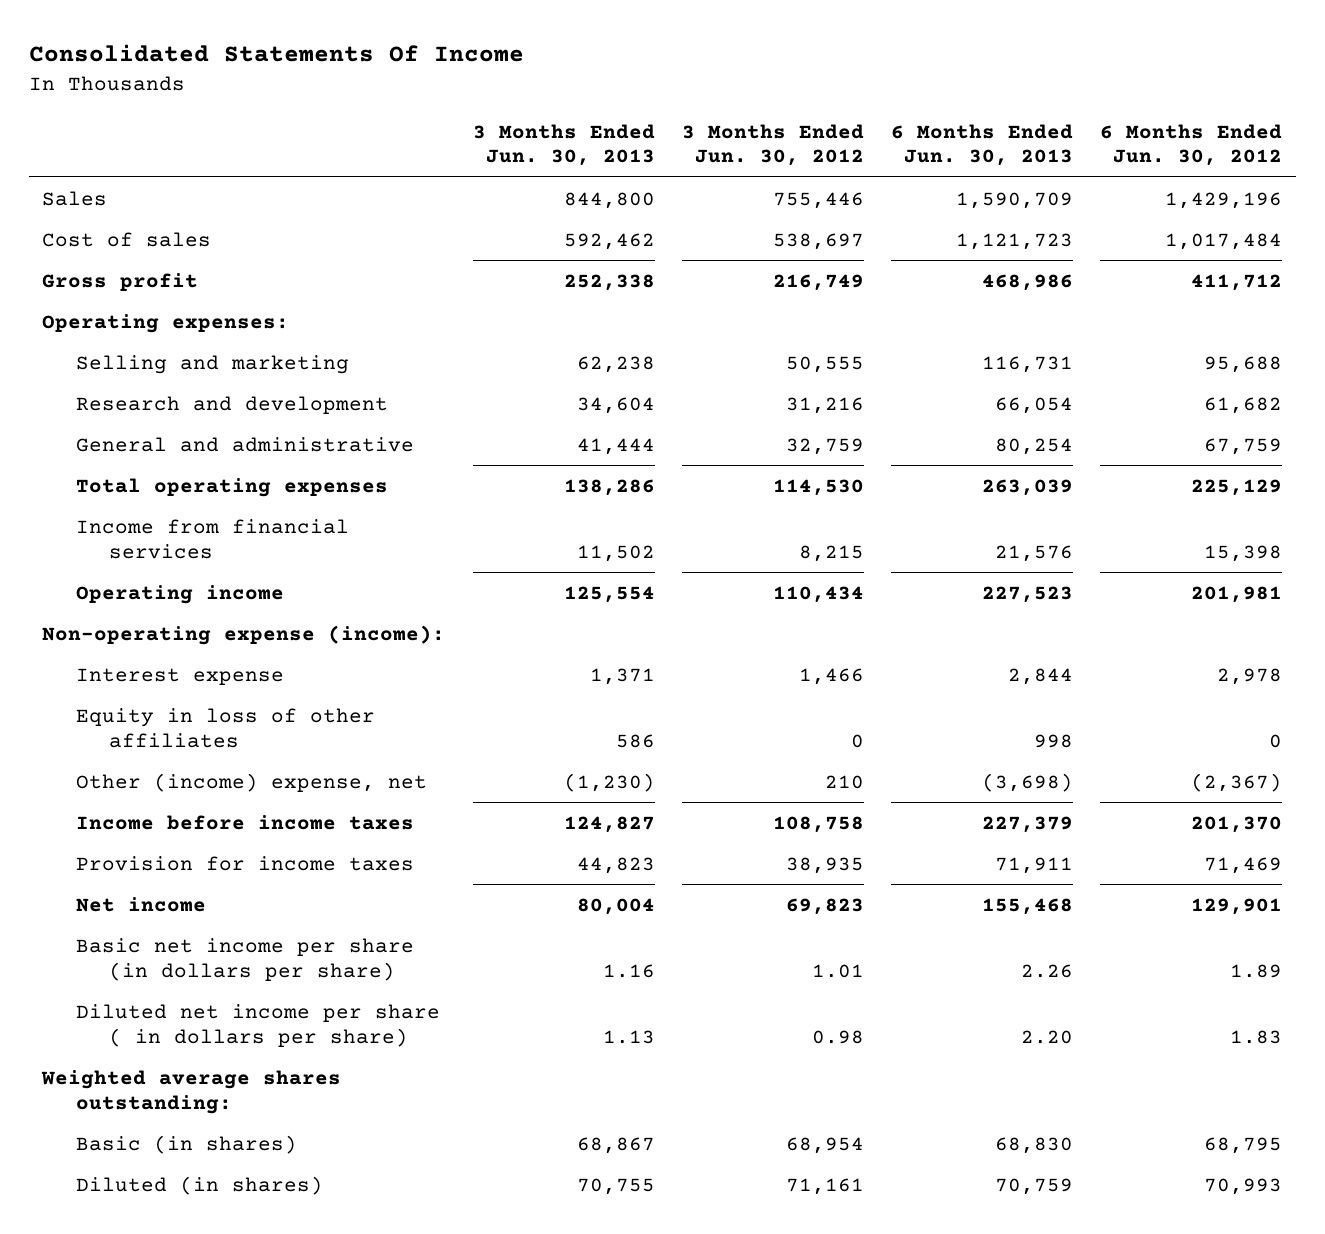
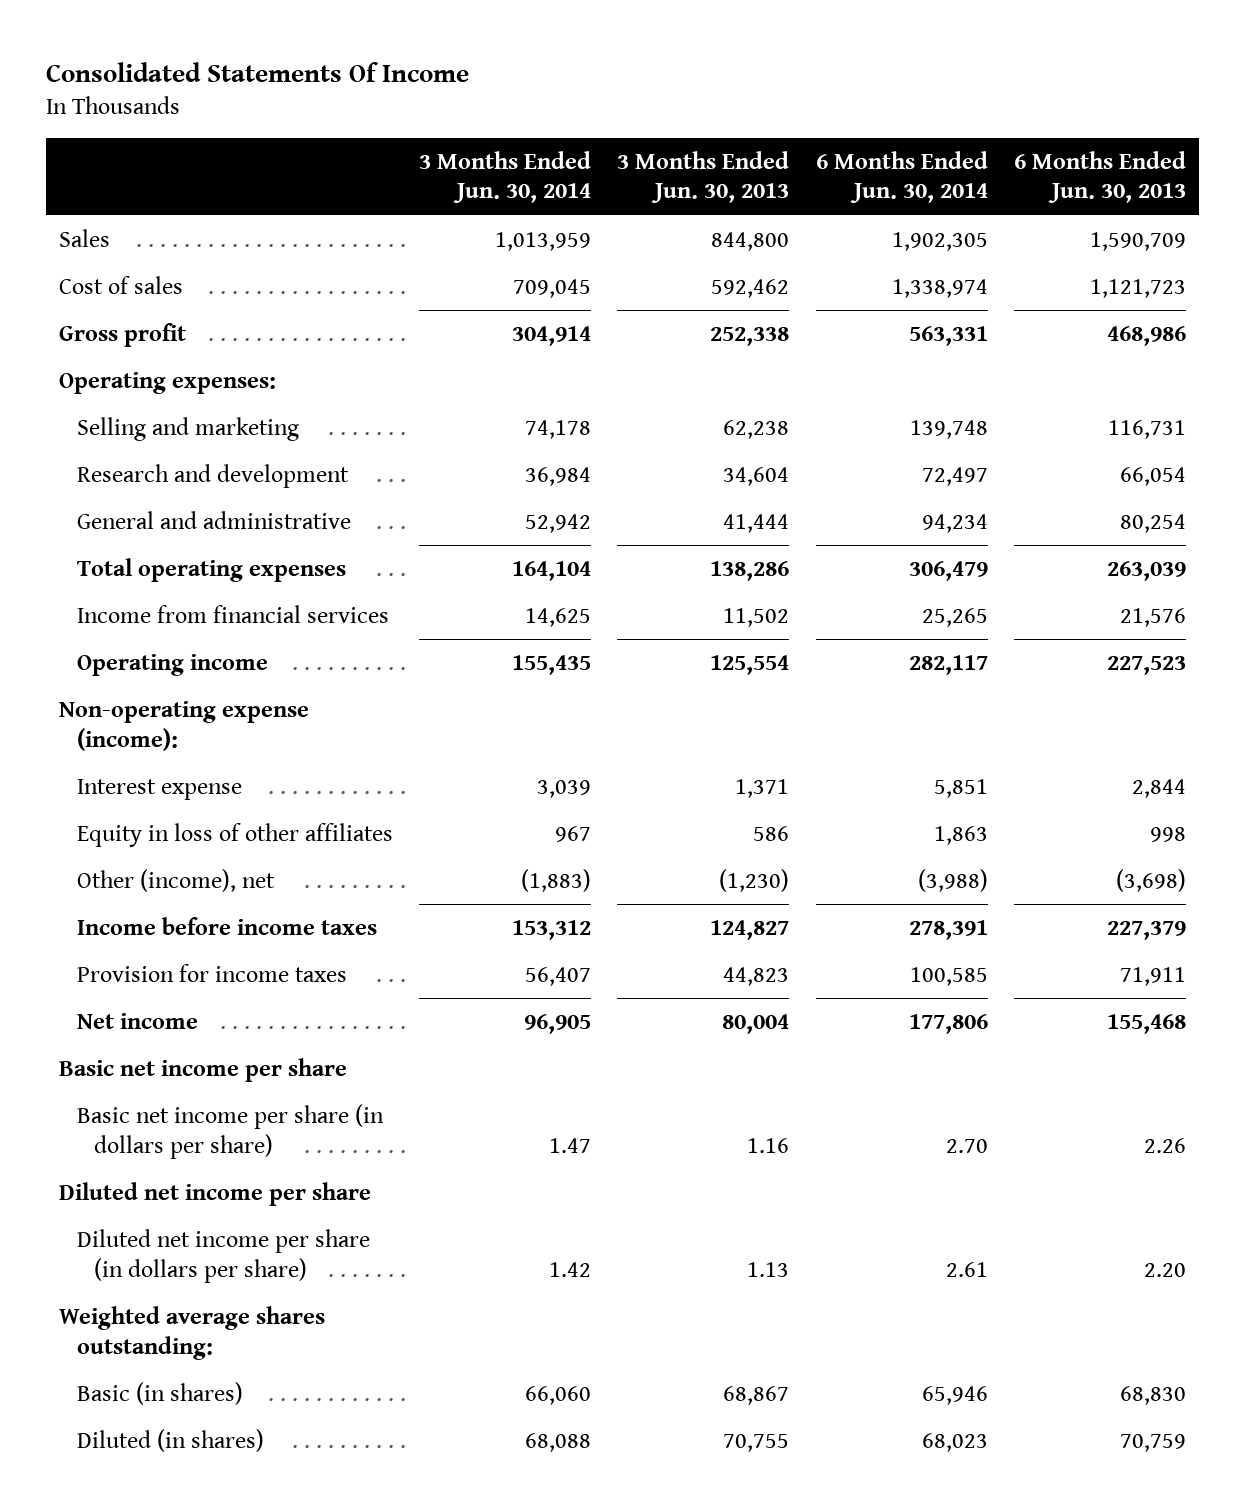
[681,123,864,167] 3 Months Ended Jun. 30, 2012 -> none
[1100,123,1283,167] 6 Months Ended Jun. 30, 2012 -> none
none -> [419,150,592,204] 3 Months Ended Jun. 30, 2014
none -> [815,150,988,204] 6 Months Ended Jun. 30, 2014
[75,772,427,792] Other (income) expense, net -> [76,868,275,892] Other (income), net
none -> [59,1057,348,1082] Basic net income per share
none -> [59,1181,372,1206] Diluted net income per share
[75,1003,440,1047] Diluted net income per share ( in dollars per share) -> [76,1228,370,1283] Diluted net income per share (in dollars per share)

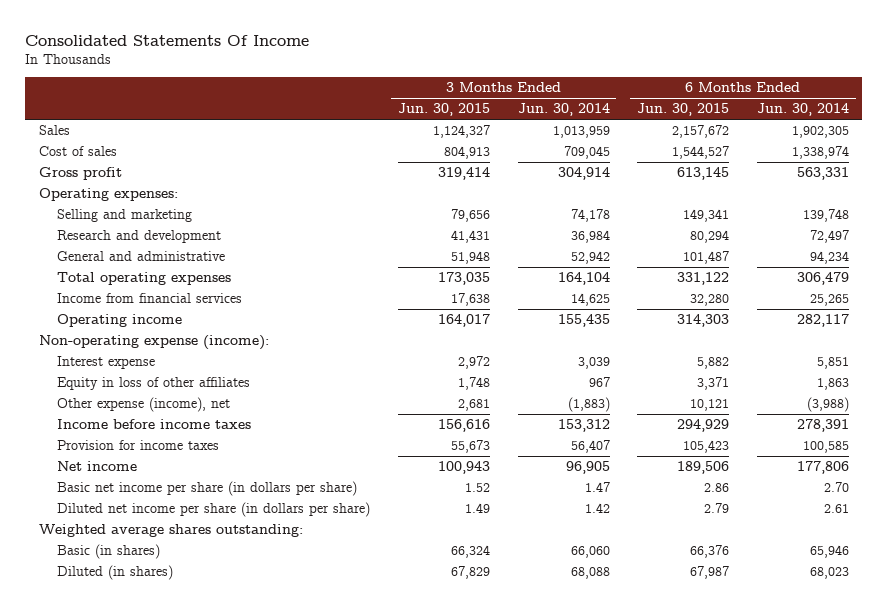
[617,150,790,204] 3 Months Ended Jun. 30, 2013 -> none
[1014,150,1187,204] 6 Months Ended Jun. 30, 2013 -> none
none -> [398,103,491,117] Jun. 30, 2015
none -> [637,103,730,117] Jun. 30, 2015
[76,868,275,892] Other (income), net -> [57,397,231,413] Other expense (income), net
[59,1057,348,1082] Basic net income per share -> none
[59,1181,372,1206] Diluted net income per share -> none

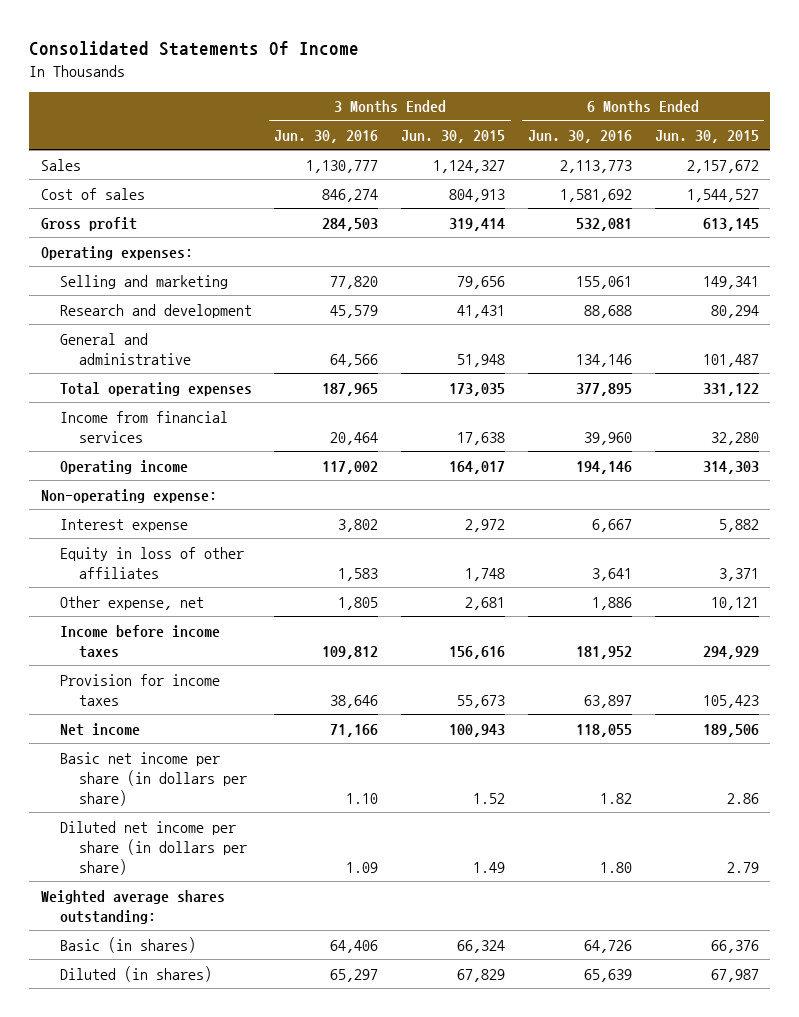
[517,103,610,117] Jun. 30, 2014 -> none
[756,103,849,117] Jun. 30, 2014 -> none
none -> [274,130,379,144] Jun. 30, 2016
none -> [527,130,632,144] Jun. 30, 2016
[38,335,269,351] Non-operating expense (income): -> [40,488,217,503] Non-operating expense:
[57,397,231,413] Other expense (income), net -> [59,595,204,610] Other expense, net

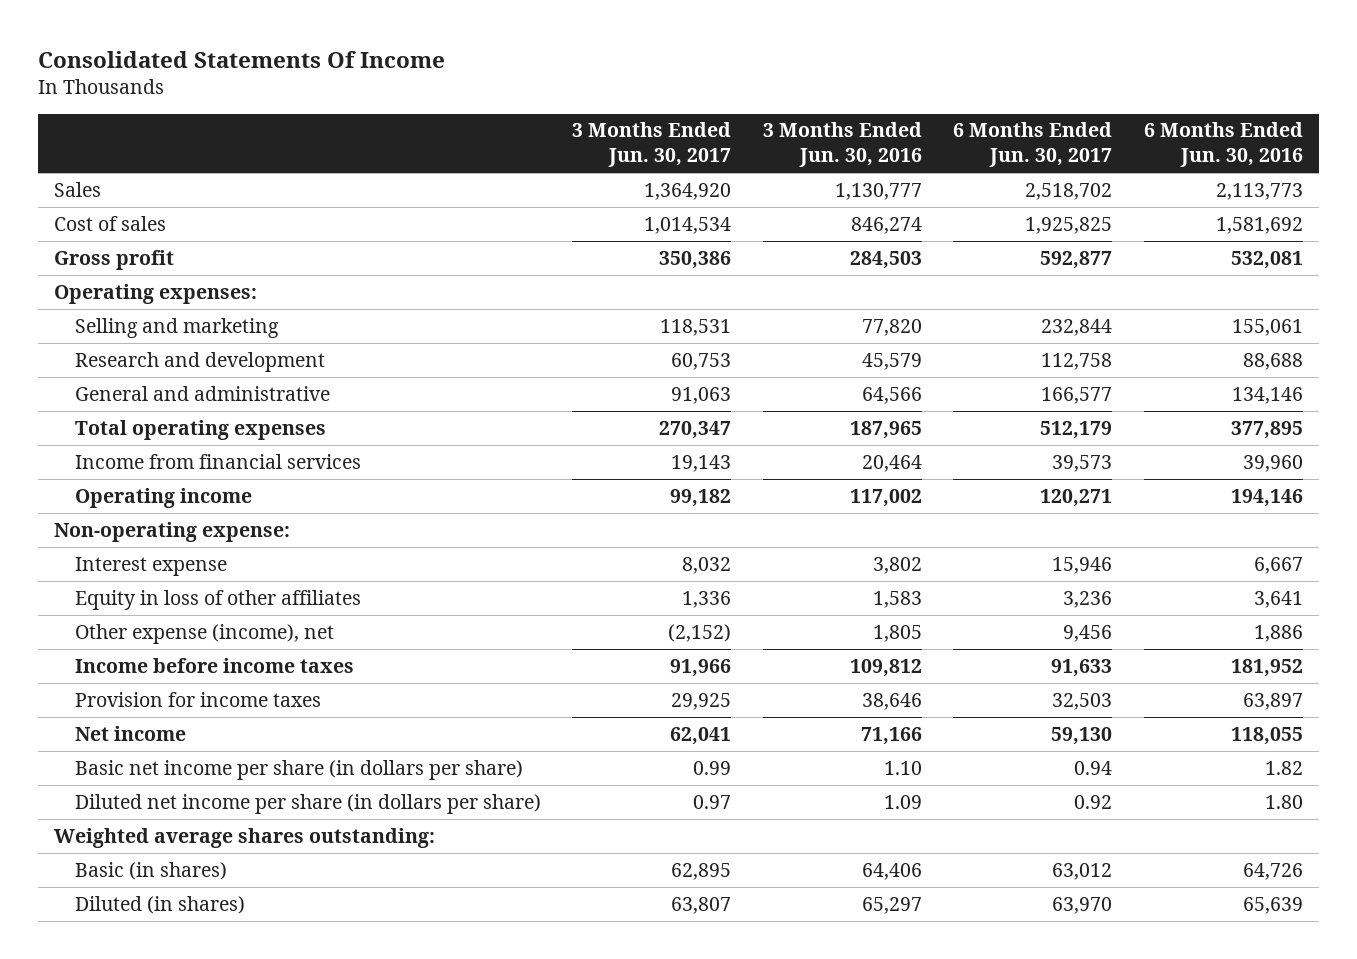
[401,130,506,144] Jun. 30, 2015 -> none
[654,130,759,144] Jun. 30, 2015 -> none
none -> [572,122,732,168] 3 Months Ended Jun. 30, 2017
none -> [953,122,1113,168] 6 Months Ended Jun. 30, 2017
[59,595,204,610] Other expense, net -> [74,623,334,644] Other expense (income), net

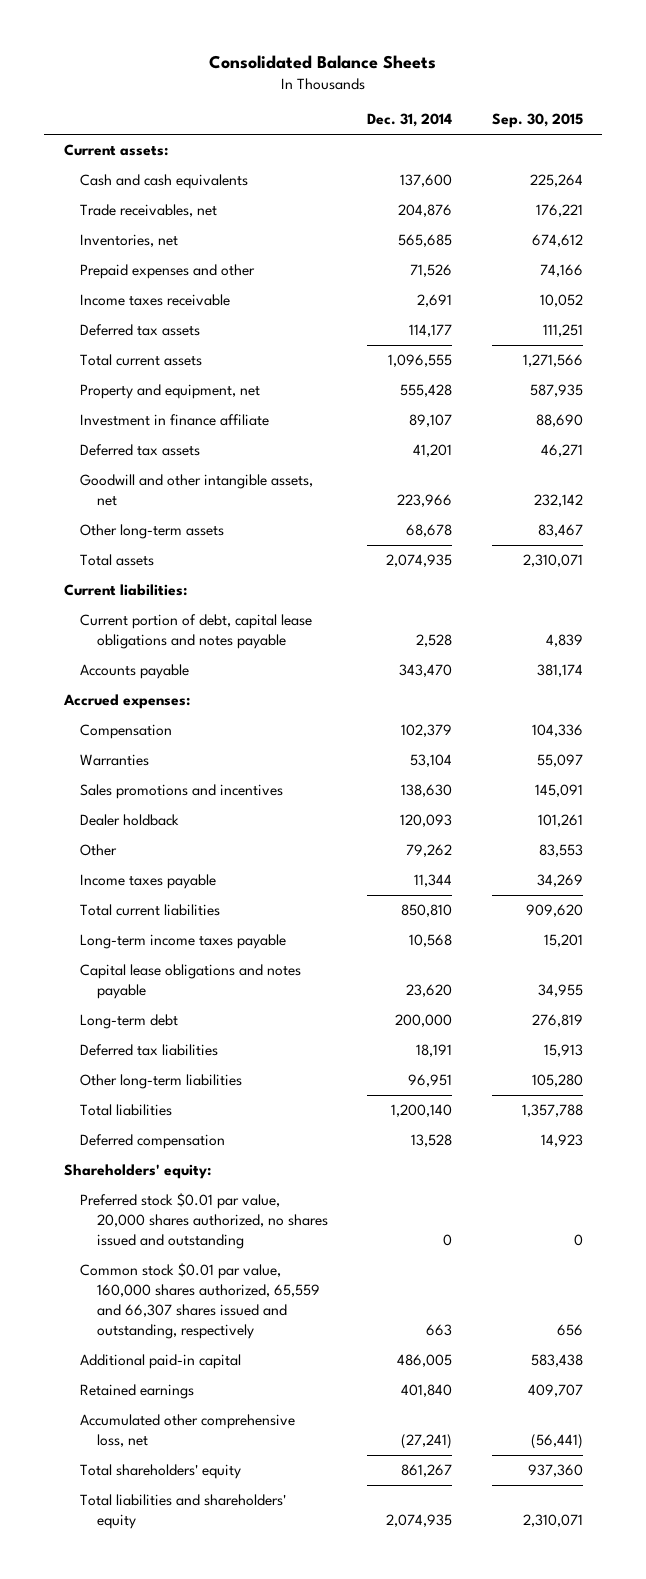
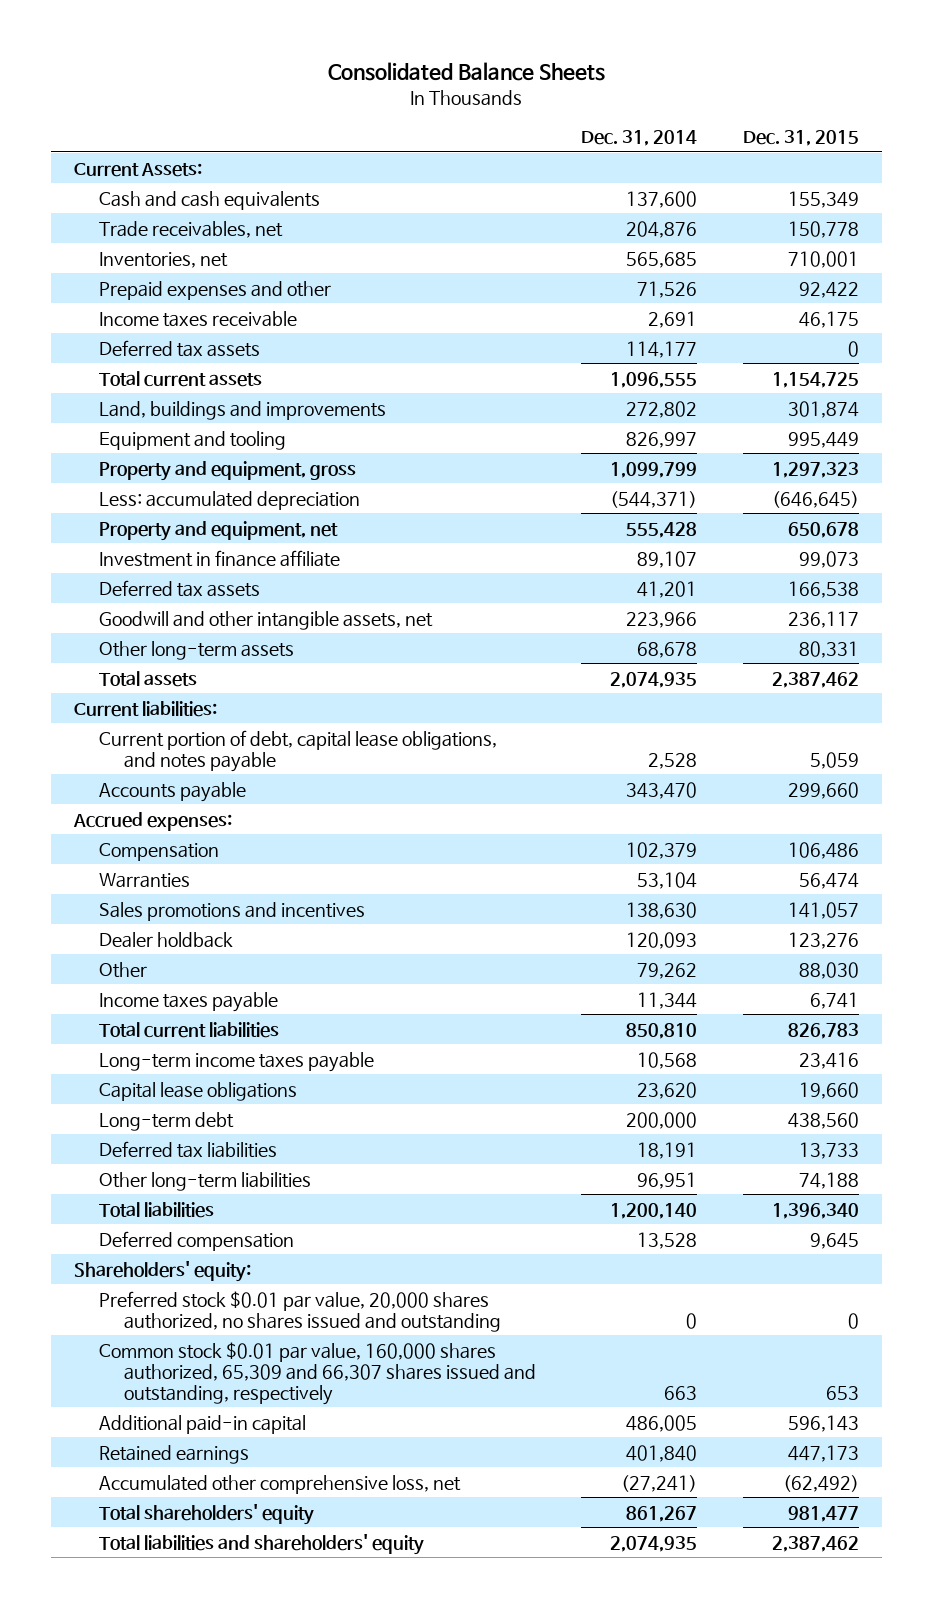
[491,113,583,129] Sep. 30, 2015 -> none
none -> [742,130,859,147] Dec. 31, 2015
[63,144,168,157] Current assets: -> [73,162,202,177] Current Assets:
none -> [98,400,386,420] Land, buildings and improvements
none -> [98,430,286,450] Equipment and tooling
none -> [98,460,356,481] Property and equipment, gross
none -> [98,490,360,510] Less: accumulated depreciation
[80,614,313,650] Current portion of debt, capital lease obligations and notes payable -> [98,729,497,772] Current portion of debt, capital lease obligations, and notes payable
[80,964,302,1000] Capital lease obligations and notes payable -> [98,1081,297,1101] Capital lease obligations
[80,1263,320,1340] Common stock $0.01 par value, 160,000 shares authorized, 65,559 and 66,307 shares issued and outstanding, respectively -> [98,1341,537,1405] Common stock $0.01 par value, 160,000 shares authorized, 65,309 and 66,307 shares issued and outstanding, respectively

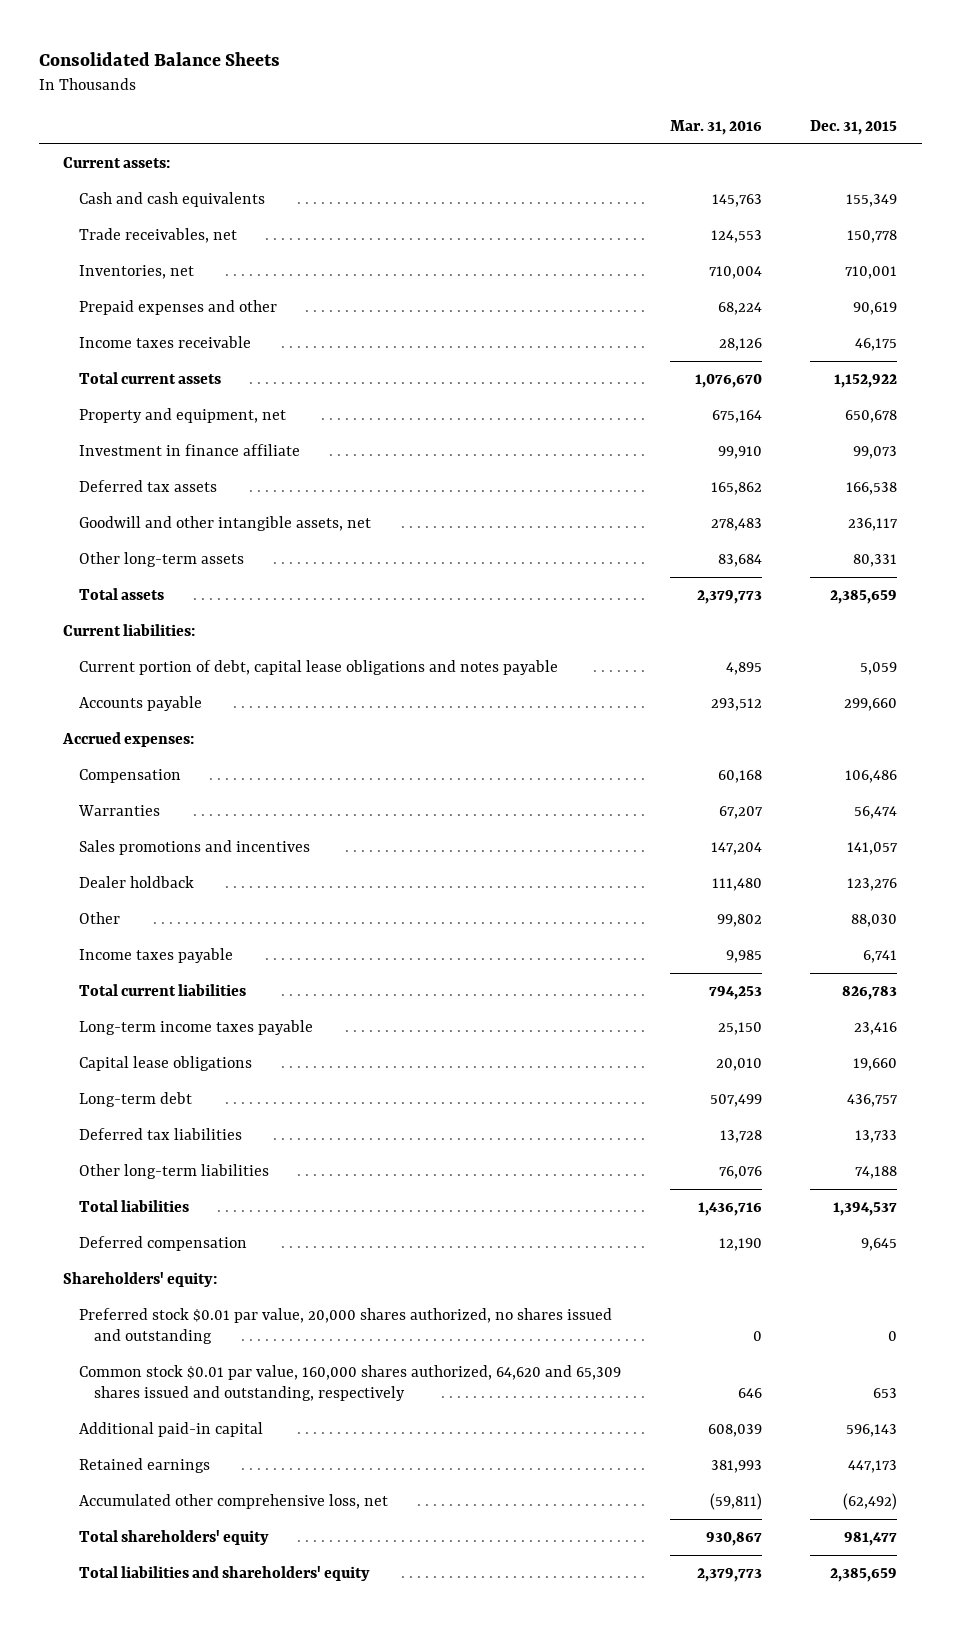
[581,130,698,147] Dec. 31, 2014 -> none
none -> [669,119,762,135] Mar. 31, 2016
[73,162,202,177] Current Assets: -> [63,156,171,168] Current assets:
[798,281,859,298] 92,422 -> [853,301,898,315] 90,619
[98,339,260,357] Deferred tax assets -> none
[98,400,386,420] Land, buildings and improvements -> none
[98,430,286,450] Equipment and tooling -> none
[98,460,356,481] Property and equipment, gross -> none
[98,490,360,510] Less: accumulated depreciation -> none
[771,371,859,388] 1,154,725 -> [834,373,898,388] 1,152,922
[771,671,859,688] 2,387,462 -> [830,589,898,604] 2,385,659
[98,729,497,772] Current portion of debt, capital lease obligations, and notes payable -> [78,659,558,675] Current portion of debt, capital lease obligations and notes payable
[787,1111,859,1129] 438,560 -> [847,1093,899,1107] 436,757
[771,1202,859,1219] 1,396,340 -> [833,1201,898,1216] 1,394,537
[98,1341,537,1405] Common stock $0.01 par value, 160,000 shares authorized, 65,309 and 66,307 shares issued and outstanding, respectively -> [78,1364,621,1402] Common stock $0.01 par value, 160,000 shares authorized, 64,620 and 65,309 shares issued and outstanding, respectively
[771,1535,859,1552] 2,387,462 -> [830,1567,898,1582] 2,385,659

